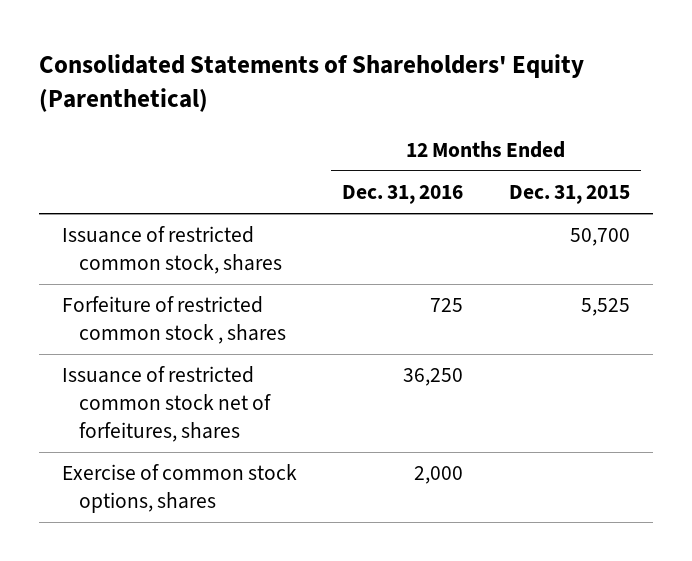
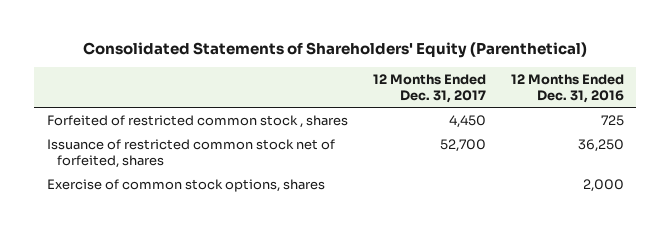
[508,185,630,205] Dec. 31, 2015 -> none
none -> [372,73,486,104] 12 Months Ended Dec. 31, 2017
[61,226,283,275] Issuance of restricted common stock, shares -> none
[61,296,287,345] Forfeiture of restricted common stock , shares -> [46,114,348,128] Forfeited of restricted common stock , shares
[61,366,272,442] Issuance of restricted common stock net of forfeitures, shares -> [46,138,335,168] Issuance of restricted common stock net of forfeited, shares

